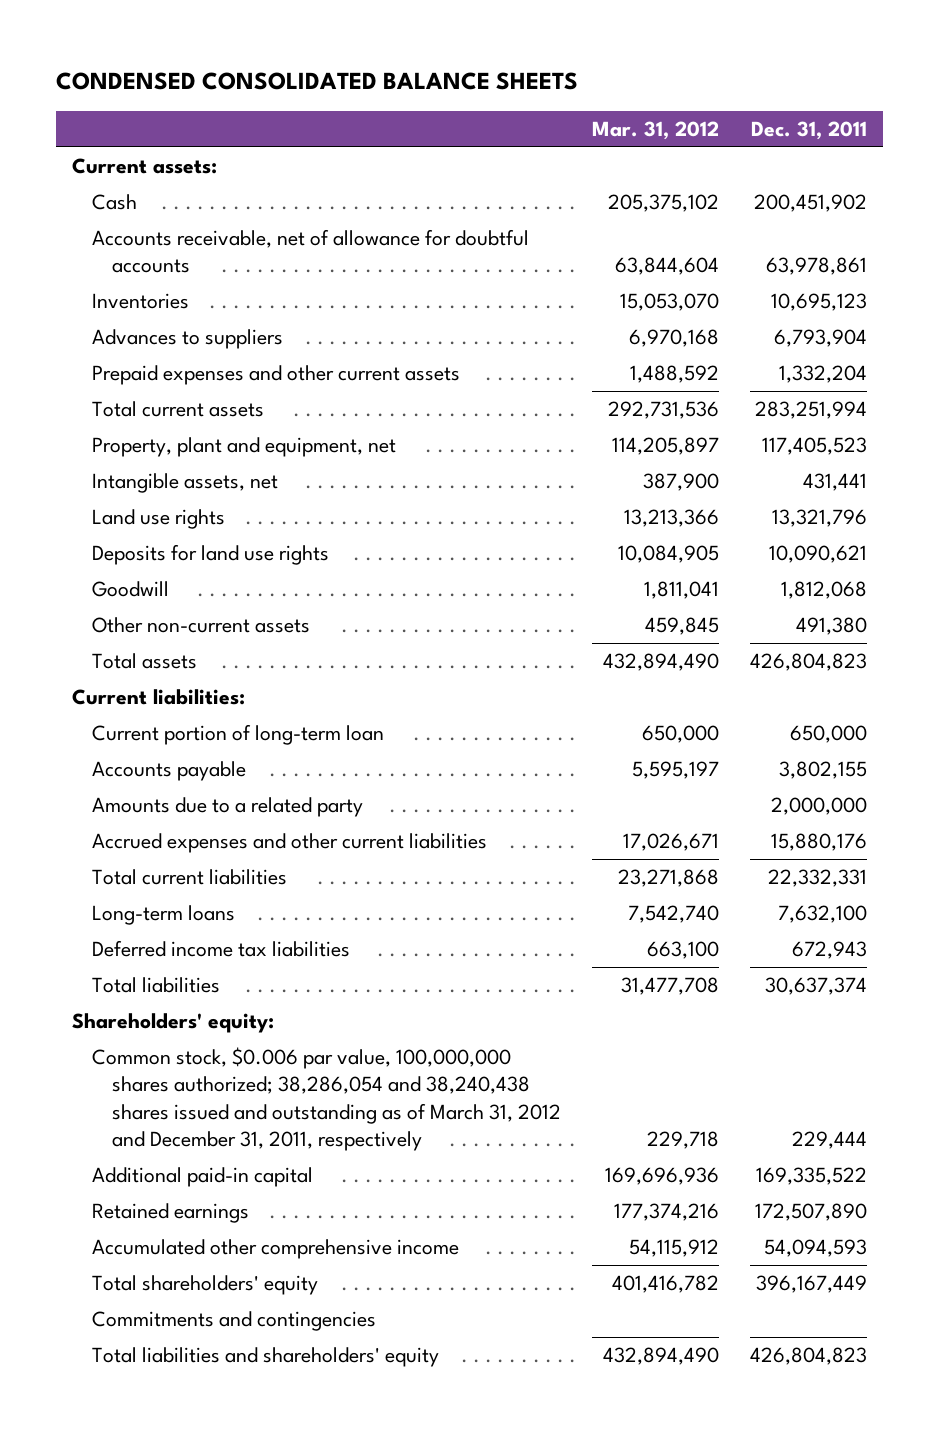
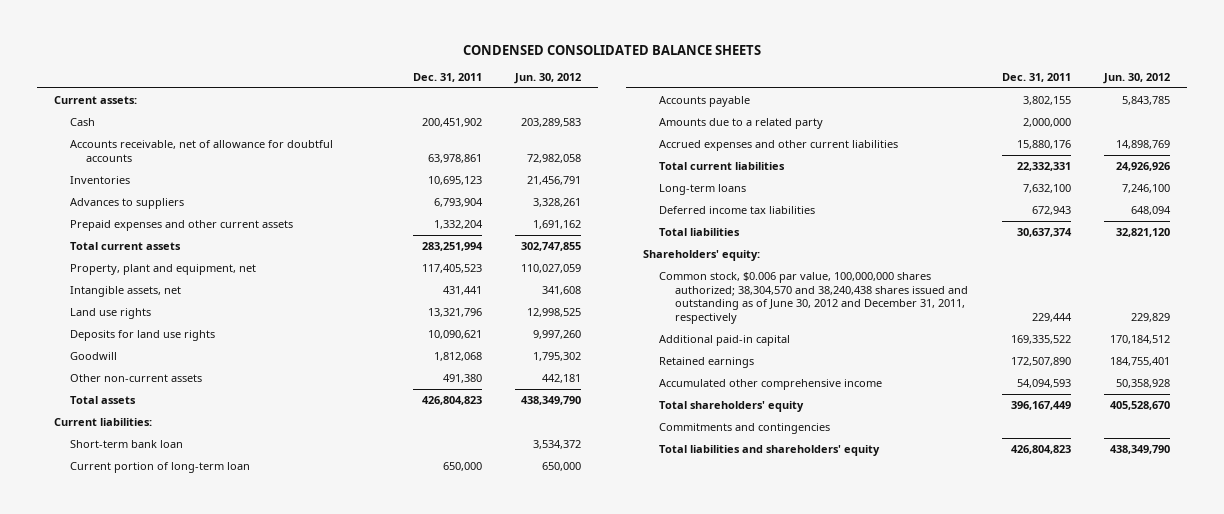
[592,120,720,140] Mar. 31, 2012 -> none
none -> [514,72,582,84] Jun. 30, 2012
none -> [70,439,184,448] Short-term bank loan
[91,1047,561,1151] Common stock, $0.006 par value, 100,000,000 shares authorized; 38,286,054 and 38,240,438 shares issued and outstanding as of March 31, 2012 and December 31, 2011, respectively -> [659,271,969,325] Common stock, $0.006 par value, 100,000,000 shares authorized; 38,304,570 and 38,240,438 shares issued and outstanding as of June 30, 2012 and December 31, 2011, respectively

